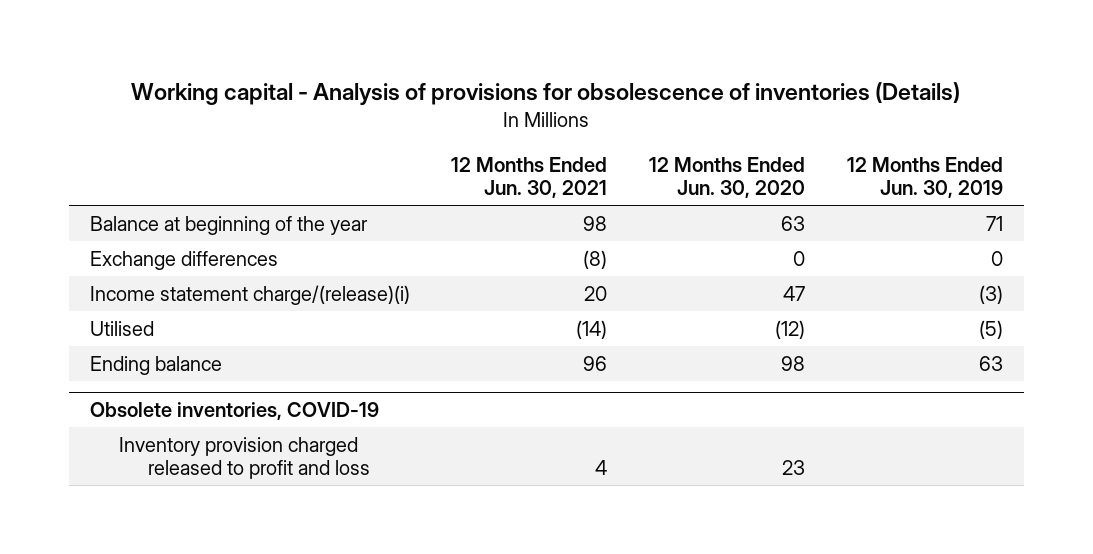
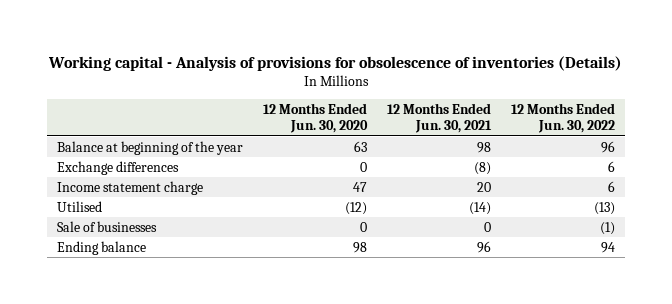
[847,157,1004,199] 12 Months Ended Jun. 30, 2019 -> none
none -> [510,102,615,134] 12 Months Ended Jun. 30, 2022
[89,284,410,305] Income statement charge/(release)(i) -> [56,180,203,195] Income statement charge
none -> [56,220,157,232] Sale of businesses
[89,402,379,421] Obsolete inventories, COVID-19 -> none
[118,436,371,480] Inventory provision charged released to profit and loss -> none

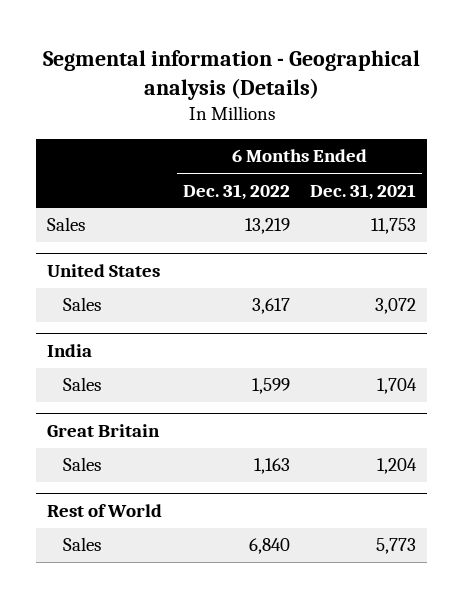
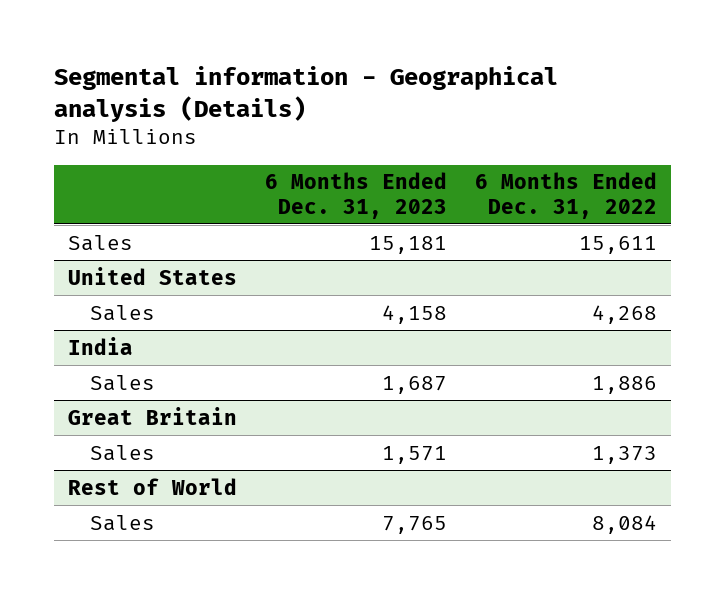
[310,183,417,200] Dec. 31, 2021 -> none
none -> [264,172,447,219] 6 Months Ended Dec. 31, 2023
[244,218,290,235] 13,219 -> [579,235,658,254] 15,611
[251,298,290,315] 3,617 -> [592,304,658,324] 4,268
[251,378,290,395] 1,599 -> [592,375,658,394] 1,886
[253,458,290,475] 1,163 -> [592,445,658,464] 1,373
[248,538,290,555] 6,840 -> [592,514,658,534] 8,084

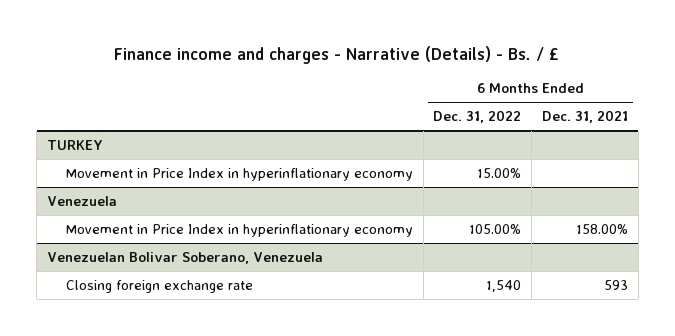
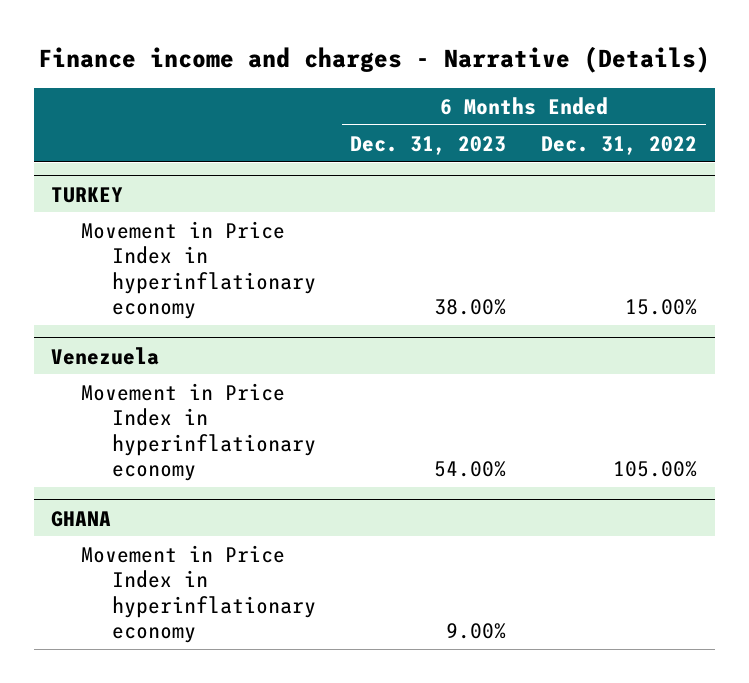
[114,45,560,64] Finance income and charges - Narrative (Details) - Bs. / £ -> [38,45,711,73] Finance income and charges - Narrative (Details)
[541,110,628,124] Dec. 31, 2021 -> none
none -> [350,135,507,155] Dec. 31, 2023
[47,251,324,264] Venezuelan Bolivar Soberano, Venezuela -> none
[66,279,254,293] Closing foreign exchange rate -> none
none -> [51,510,112,527] GHANA
none -> [81,544,316,644] Movement in Price Index in hyperinflationary economy

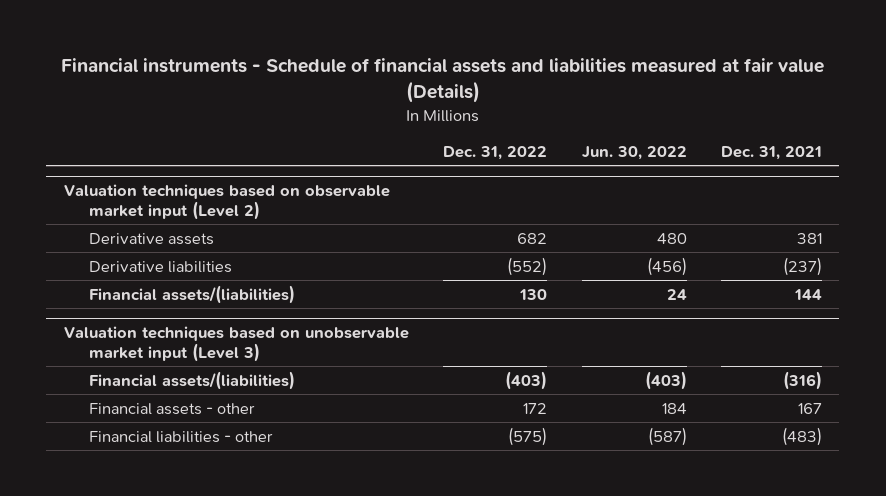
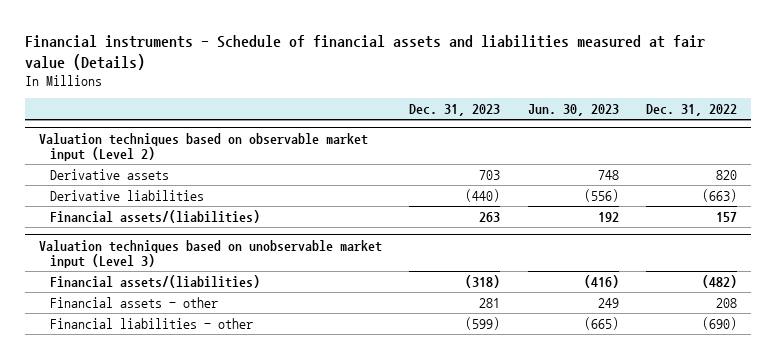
[581,145,687,160] Jun. 30, 2022 -> none
[721,145,823,160] Dec. 31, 2021 -> none
none -> [409,104,501,117] Dec. 31, 2023
none -> [527,104,619,117] Jun. 30, 2023
[517,232,548,244] 682 -> [716,169,738,180] 820
[507,256,548,276] (552) -> [702,188,738,202] (663)
[519,288,548,300] 130 -> [716,211,738,222] 157
[505,370,548,390] (403) -> [702,274,738,288] (482)
[523,402,548,414] 172 -> [716,297,738,308] 208
[508,426,548,446] (575) -> [702,316,738,330] (690)

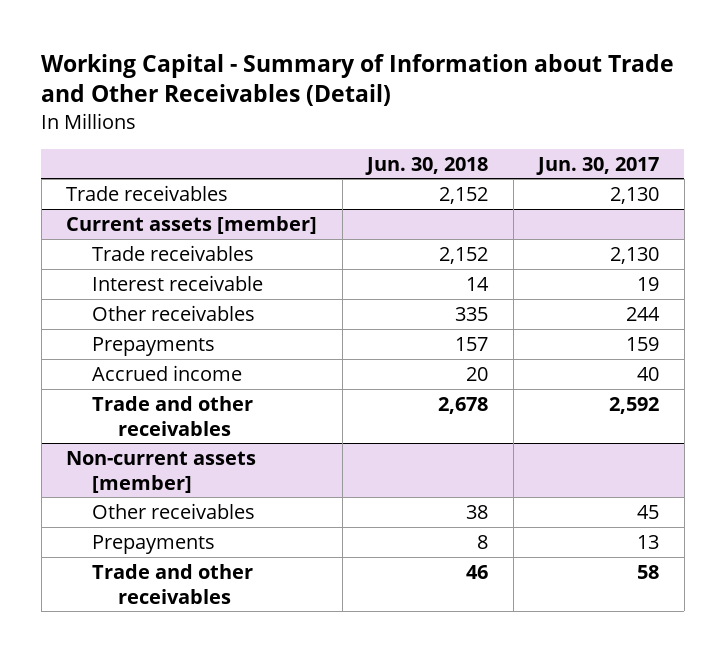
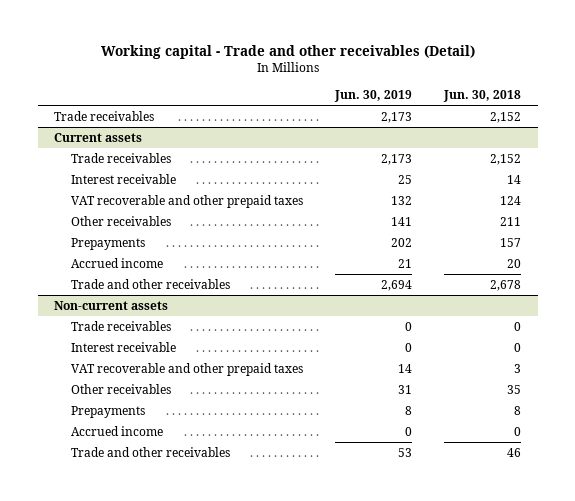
[41,53,675,107] Working Capital - Summary of Information about Trade and Other Receivables (Detail) -> [100,45,475,60] Working capital - Trade and other receivables (Detail)
[536,156,660,175] Jun. 30, 2017 -> none
none -> [334,89,413,102] Jun. 30, 2019
[66,215,318,234] Current assets [member] -> [53,132,142,142] Current assets
none -> [70,194,303,208] VAT recoverable and other prepaid taxes
[455,306,489,321] 335 -> [500,216,522,226] 211
[66,450,257,493] Non-current assets [member] -> [53,300,168,310] Non-current assets
none -> [70,320,171,331] Trade receivables
none -> [70,341,176,352] Interest receivable
none -> [70,362,303,376] VAT recoverable and other prepaid taxes
[466,504,489,519] 38 -> [507,384,522,394] 35
none -> [70,425,163,436] Accrued income

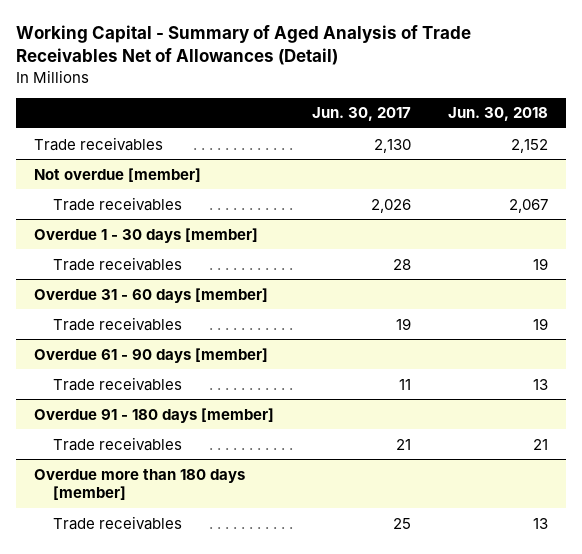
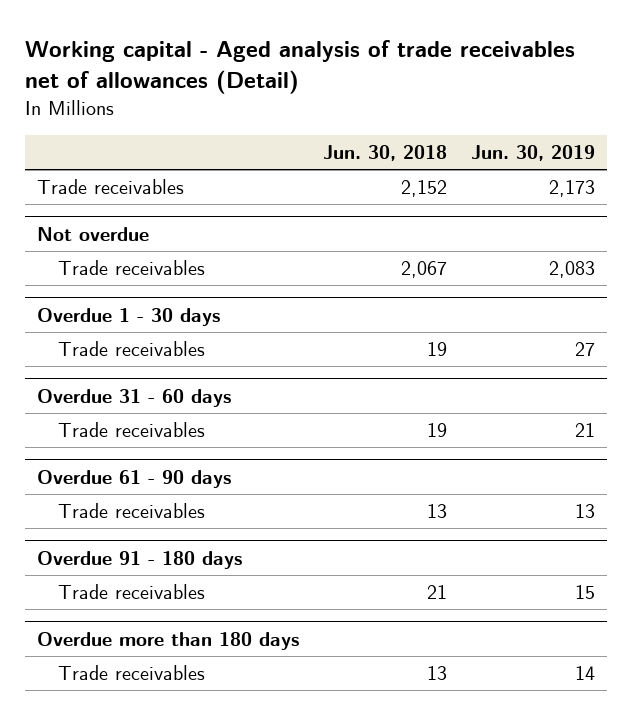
[15,25,471,66] Working Capital - Summary of Aged Analysis of Trade Receivables Net of Allowances (Detail) -> [25,39,576,94] Working capital - Aged analysis of trade receivables net of allowances (Detail)
[311,107,411,122] Jun. 30, 2017 -> none
none -> [471,145,596,162] Jun. 30, 2019
[34,167,202,182] Not overdue [member] -> [37,227,150,242] Not overdue
[34,227,259,243] Overdue 1 - 30 days [member] -> [37,308,221,327] Overdue 1 - 30 days
[34,287,269,303] Overdue 31 - 60 days [member] -> [37,389,232,408] Overdue 31 - 60 days
[34,347,269,363] Overdue 61 - 90 days [member] -> [37,470,232,489] Overdue 61 - 90 days
[34,407,275,423] Overdue 91 - 180 days [member] -> [37,551,243,570] Overdue 91 - 180 days
[34,468,246,501] Overdue more than 180 days [member] -> [37,632,300,651] Overdue more than 180 days

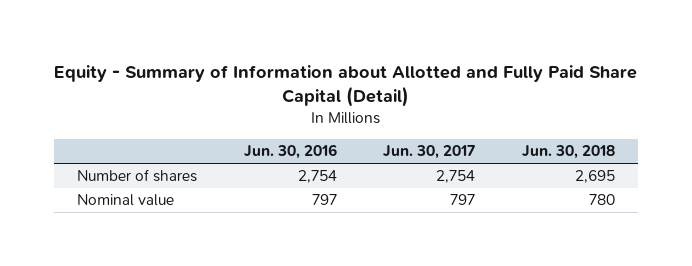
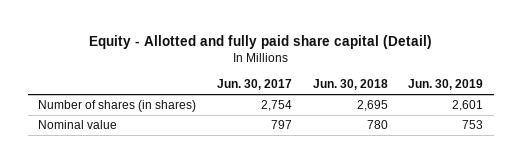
[53,64,637,108] Equity - Summary of Information about Allotted and Fully Paid Share Capital (Detail) -> [88,35,432,50] Equity - Allotted and fully paid share capital (Detail)
[243,144,337,160] Jun. 30, 2016 -> none
none -> [408,79,484,91] Jun. 30, 2019
[76,169,197,183] Number of shares -> [38,100,197,113] Number of shares (in shares)

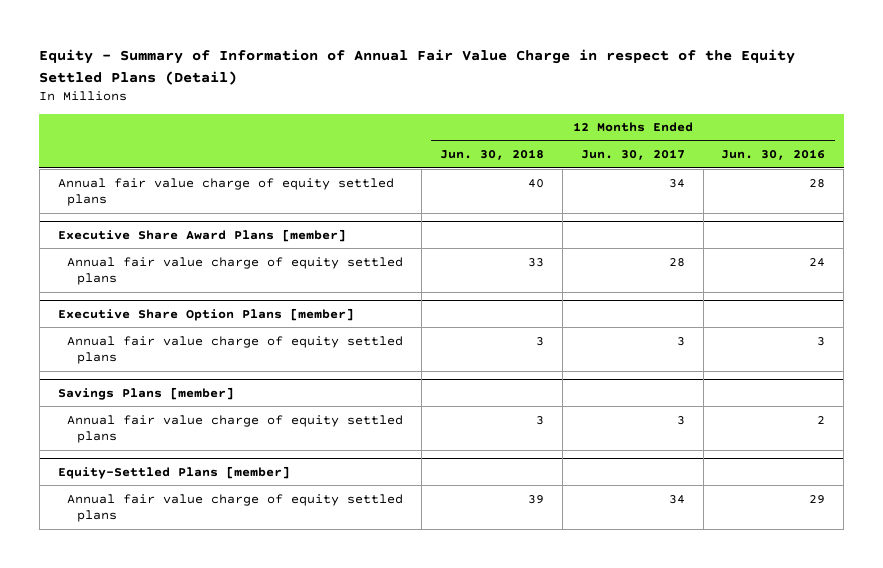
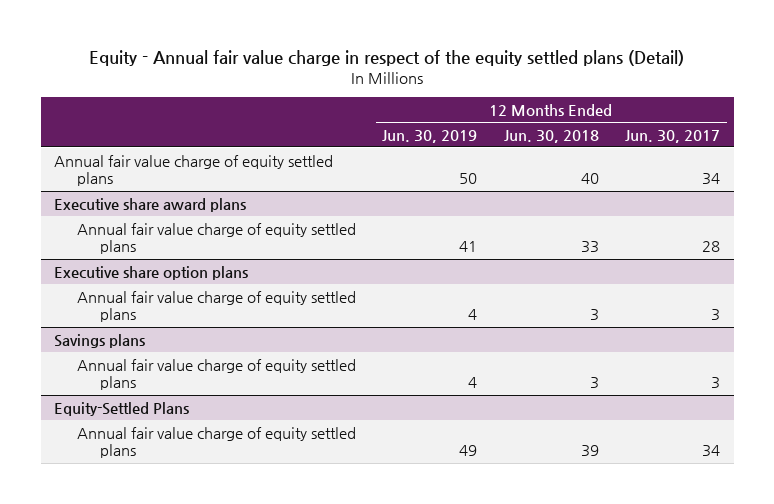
[39,49,796,85] Equity - Summary of Information of Annual Fair Value Charge in respect of the Equity Settled Plans (Detail) -> [89,50,685,67] Equity - Annual fair value charge in respect of the equity settled plans (Detail)
[721,149,826,161] Jun. 30, 2016 -> none
none -> [382,129,478,143] Jun. 30, 2019
[57,228,346,242] Executive Share Award Plans [member] -> [54,197,247,212] Executive share award plans
[57,307,354,321] Executive Share Option Plans [member] -> [54,265,249,280] Executive share option plans
[57,386,234,400] Savings Plans [member] -> [54,333,146,348] Savings plans
[57,465,290,479] Equity-Settled Plans [member] -> [54,401,190,416] Equity-Settled Plans

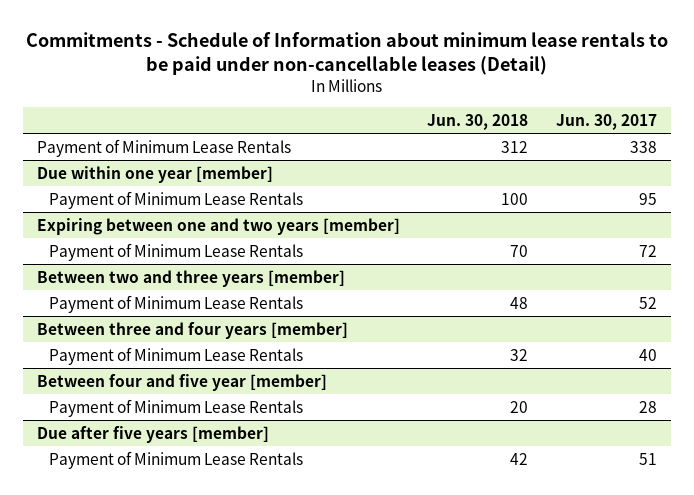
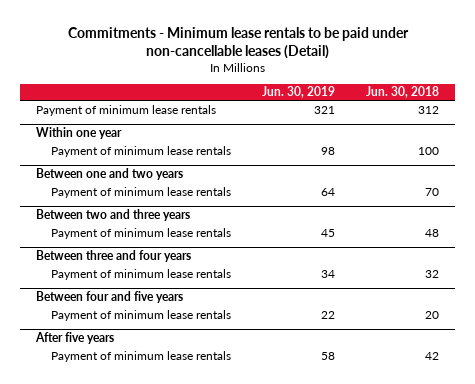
[25,31,668,76] Commitments - Schedule of Information about minimum lease rentals to be paid under non-cancellable leases (Detail) -> [67,27,409,60] Commitments - Minimum lease rentals to be paid under non-cancellable leases (Detail)
[556,113,658,130] Jun. 30, 2017 -> none
none -> [261,86,335,99] Jun. 30, 2019
[36,138,291,157] Payment of Minimum Lease Rentals -> [36,104,217,116] Payment of minimum lease rentals
[36,165,273,183] Due within one year [member] -> [36,127,123,140] Within one year
[48,190,303,209] Payment of Minimum Lease Rentals -> [50,145,231,157] Payment of minimum lease rentals
[36,217,400,235] Expiring between one and two years [member] -> [36,168,184,181] Between one and two years
[48,242,303,261] Payment of Minimum Lease Rentals -> [50,186,231,198] Payment of minimum lease rentals
[36,269,345,287] Between two and three years [member] -> [36,209,191,222] Between two and three years
[48,294,303,313] Payment of Minimum Lease Rentals -> [50,227,231,239] Payment of minimum lease rentals
[36,321,348,339] Between three and four years [member] -> [36,250,192,263] Between three and four years
[48,346,303,365] Payment of Minimum Lease Rentals -> [50,268,231,280] Payment of minimum lease rentals
[36,373,327,391] Between four and five year [member] -> [36,291,184,304] Between four and five years
[48,398,303,417] Payment of Minimum Lease Rentals -> [50,309,231,321] Payment of minimum lease rentals
[36,425,269,443] Due after five years [member] -> [35,332,115,345] After five years
[48,450,303,469] Payment of Minimum Lease Rentals -> [50,350,231,362] Payment of minimum lease rentals

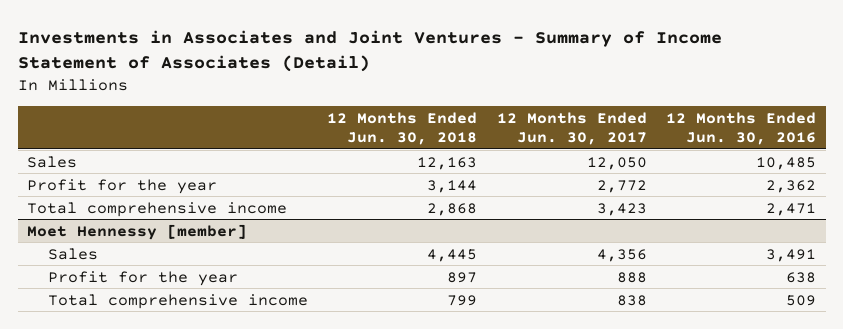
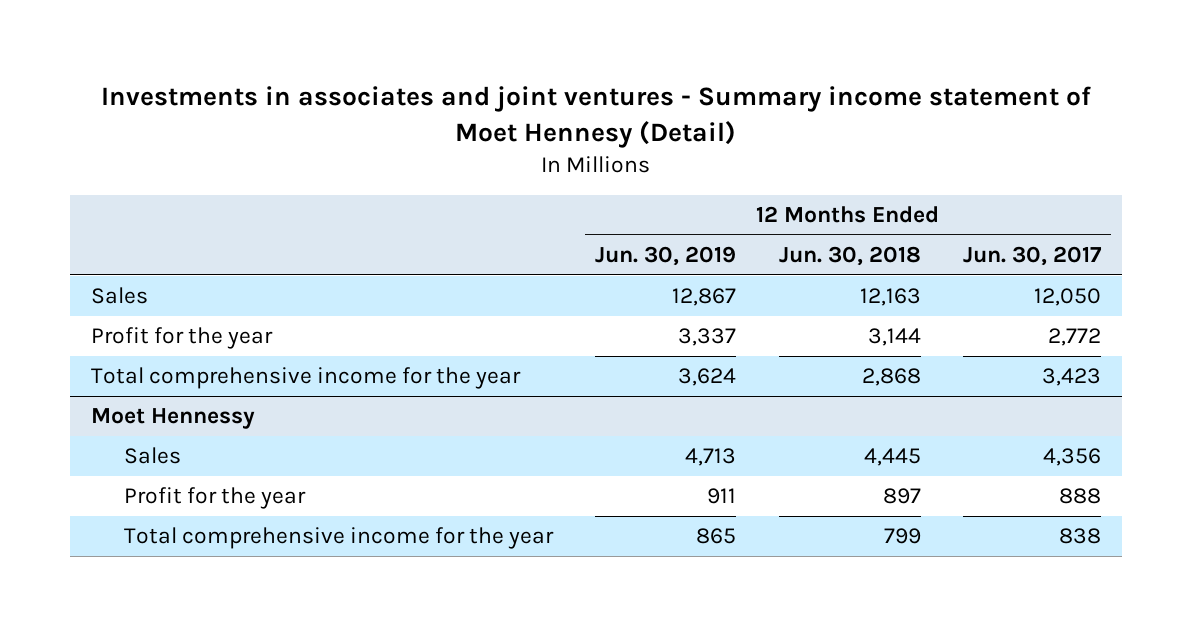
[17,29,722,73] Investments in Associates and Joint Ventures - Summary of Income Statement of Associates (Detail) -> [100,86,1091,148] Investments in associates and joint ventures - Summary income statement of Moet Hennesy (Detail)
[666,111,817,145] 12 Months Ended Jun. 30, 2016 -> none
none -> [595,246,737,267] Jun. 30, 2019
[27,201,288,217] Total comprehensive income -> [90,367,521,390] Total comprehensive income for the year
[27,223,248,240] Moet Hennessy [member] -> [90,408,255,430] Moet Hennessy
[47,293,308,309] Total comprehensive income -> [124,527,555,550] Total comprehensive income for the year

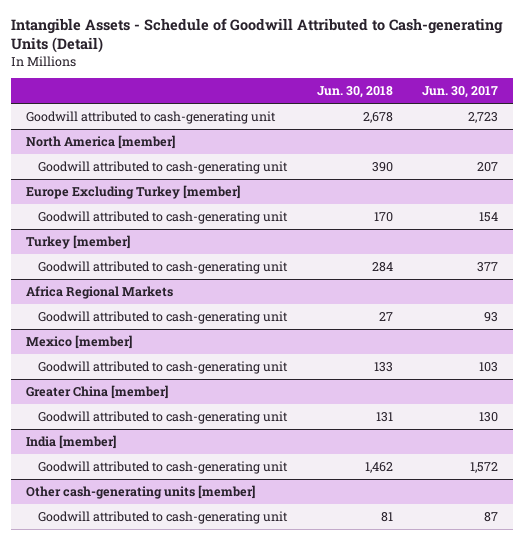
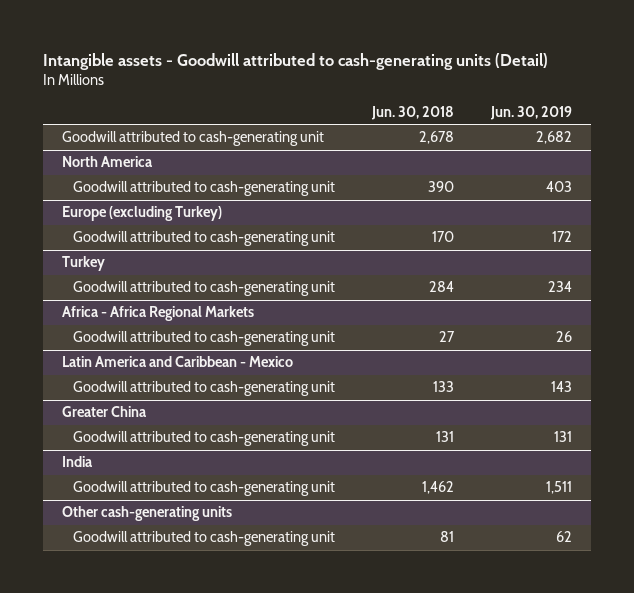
[10,17,503,54] Intangible Assets - Schedule of Goodwill Attributed to Cash-generating Units (Detail) -> [43,52,549,70] Intangible assets - Goodwill attributed to cash-generating units (Detail)
[422,86,499,99] Jun. 30, 2017 -> none
none -> [490,105,573,120] Jun. 30, 2019
[25,134,175,149] North America [member] -> [62,156,154,168] North America
[25,184,240,199] Europe Excluding Turkey [member] -> [62,206,223,222] Europe (excluding Turkey)
[25,234,130,249] Turkey [member] -> [62,256,106,272] Turkey
[25,285,173,299] Africa Regional Markets -> [62,306,255,322] Africa - Africa Regional Markets
[25,334,132,349] Mexico [member] -> [62,356,294,368] Latin America and Caribbean - Mexico
[25,384,168,399] Greater China [member] -> [62,406,148,418] Greater China
[25,434,116,449] India [member] -> [62,456,94,468] India
[25,484,255,499] Other cash-generating units [member] -> [62,506,233,522] Other cash-generating units

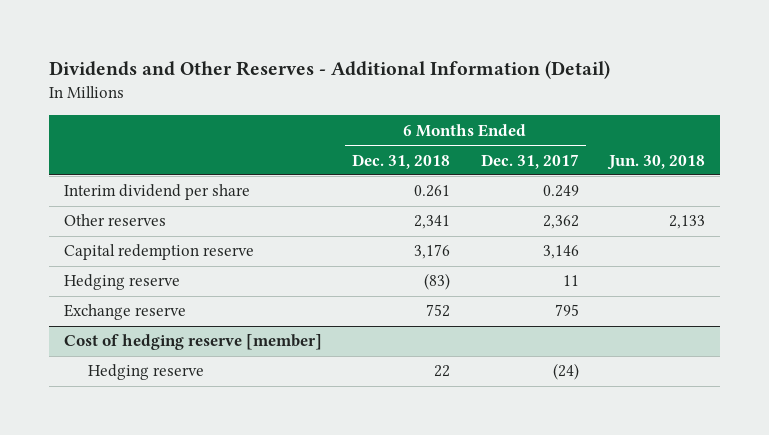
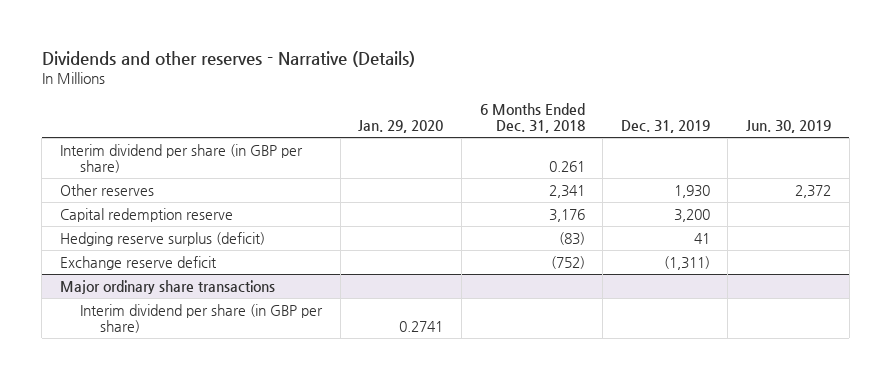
[49,60,611,80] Dividends and Other Reserves - Additional Information (Detail) -> [41,50,415,67] Dividends and other reserves - Narrative (Details)
[480,153,579,169] Dec. 31, 2017 -> none
[606,154,705,170] Jun. 30, 2018 -> none
none -> [358,120,444,134] Jan. 29, 2020
none -> [620,120,710,134] Dec. 31, 2019
none -> [746,120,832,134] Jun. 30, 2019
[64,184,251,201] Interim dividend per share -> [60,143,304,174] Interim dividend per share (in GBP per share)
[64,334,323,351] Cost of hedging reserve [member] -> none
[88,364,205,381] Hedging reserve -> none
[64,274,181,291] Hedging reserve -> [60,231,266,246] Hedging reserve surplus (deficit)
[64,304,187,321] Exchange reserve -> [60,255,218,270] Exchange reserve deficit
[426,304,451,318] 752 -> [550,255,585,269] (752)
none -> [60,279,276,294] Major ordinary share transactions
none -> [80,303,324,334] Interim dividend per share (in GBP per share)

